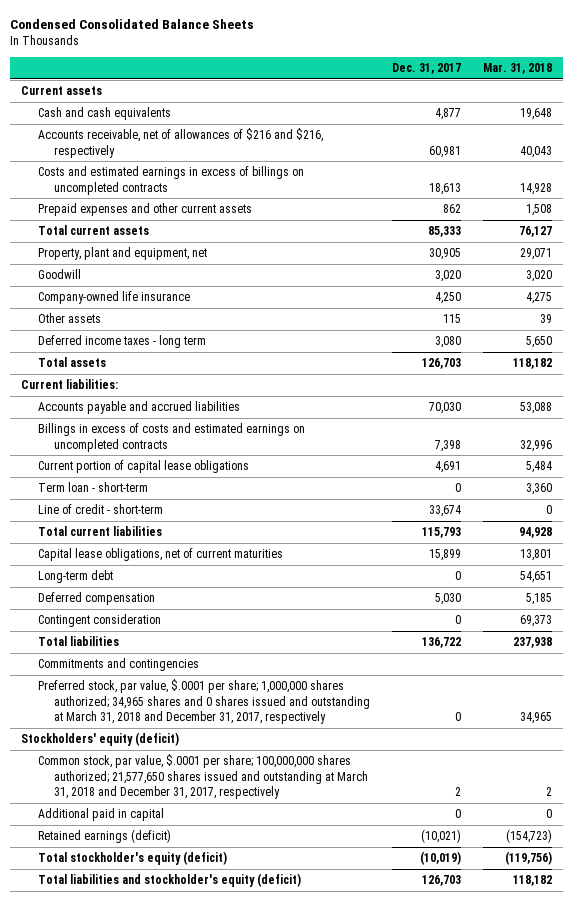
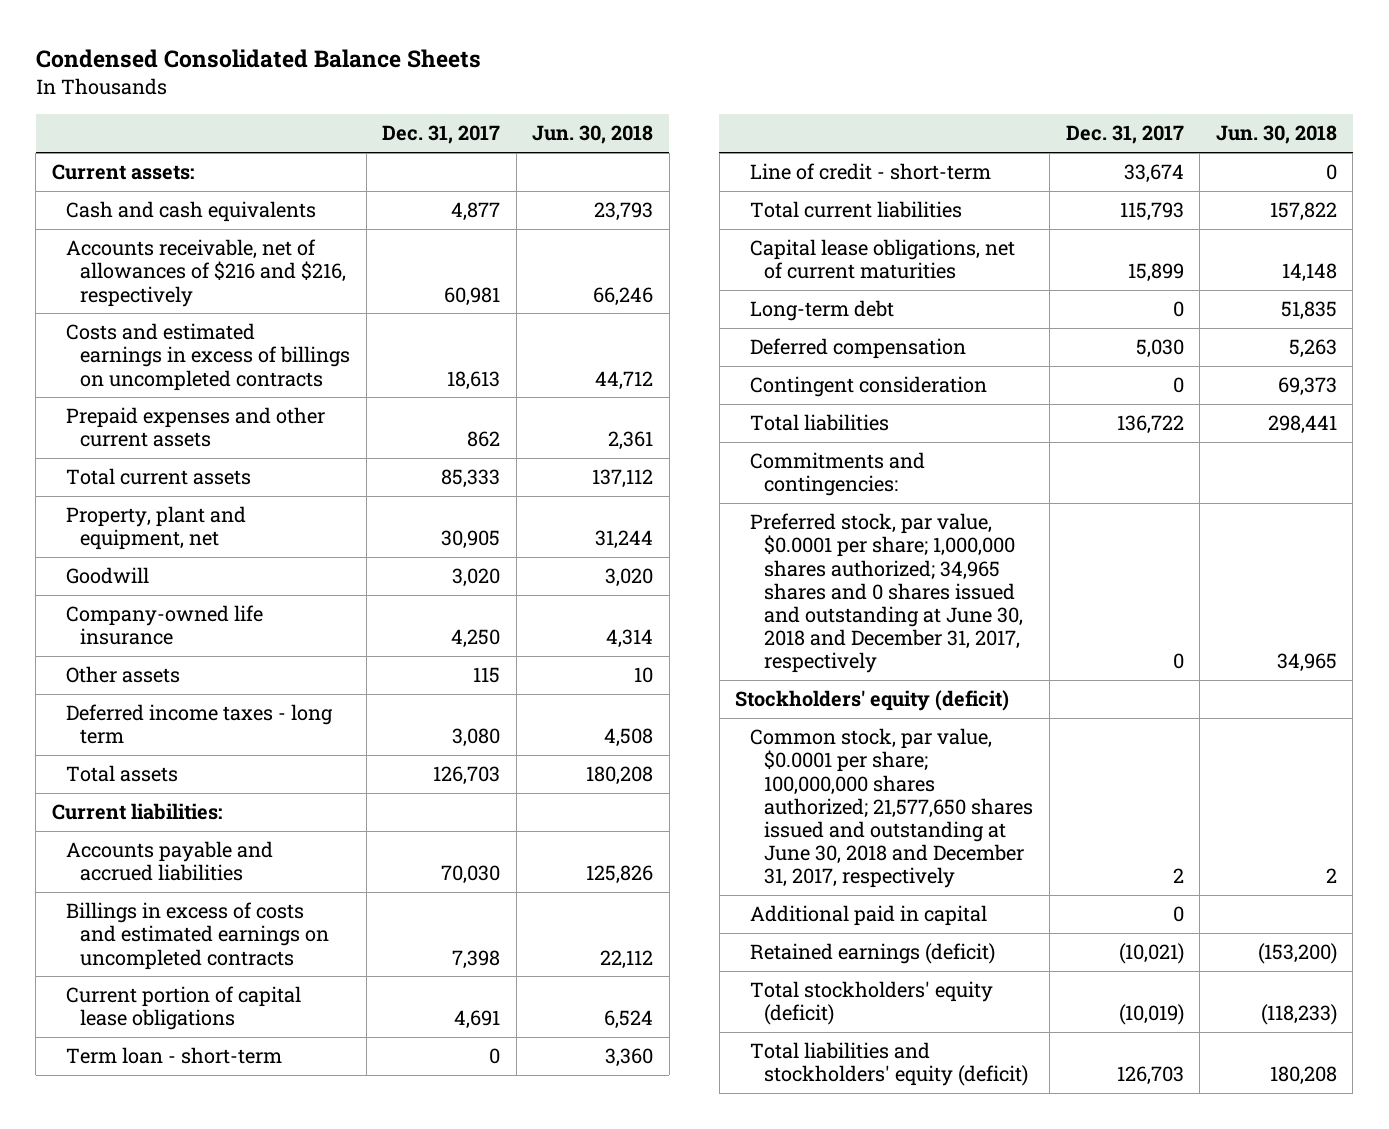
[482,62,552,74] Mar. 31, 2018 -> none
none -> [532,125,654,145] Jun. 30, 2018
[21,86,103,96] Current assets -> [51,164,194,181] Current assets:
[37,658,199,672] Commitments and contingencies -> [749,452,925,497] Commitments and contingencies:
[37,679,371,724] Preferred stock, par value, $.0001 per share; 1,000,000 shares authorized; 34,965 shares and 0 shares issued and outstanding at March 31, 2018 and December 31, 2017, respectively -> [749,513,1023,673] Preferred stock, par value, $0.0001 per share; 1,000,000 shares authorized; 34,965 shares and 0 shares issued and outstanding at June 30, 2018 and December 31, 2017, respectively
[37,754,369,799] Common stock, par value, $.0001 per share; 100,000,000 shares authorized; 21,577,650 shares issued and outstanding at March 31, 2018 and December 31, 2017, respectively -> [749,728,1033,888] Common stock, par value, $0.0001 per share; 100,000,000 shares authorized; 21,577,650 shares issued and outstanding at June 30, 2018 and December 31, 2017, respectively
[37,851,227,866] Total stockholder's equity (deficit) -> [749,981,993,1026] Total stockholders' equity (deficit)
[37,873,301,888] Total liabilities and stockholder's equity (deficit) -> [749,1042,1028,1087] Total liabilities and stockholders' equity (deficit)

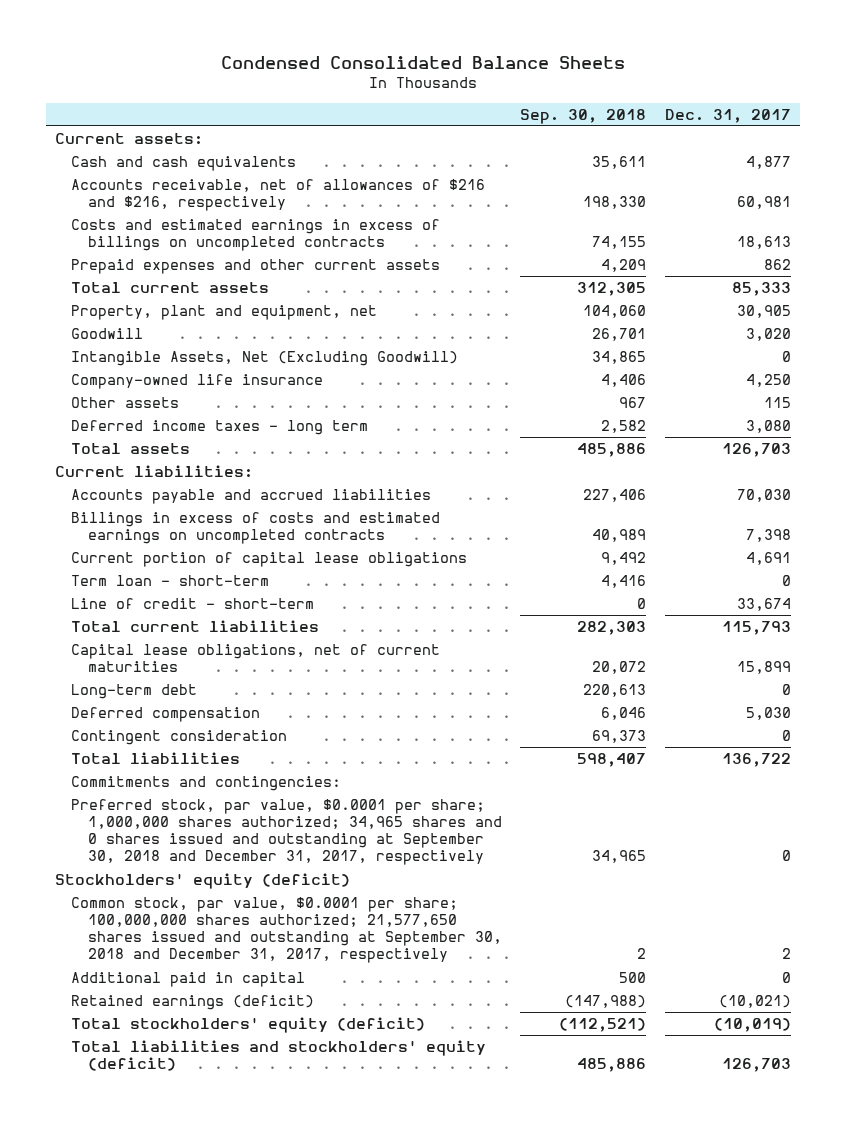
[532,125,654,145] Jun. 30, 2018 -> none
none -> [520,108,647,124] Sep. 30, 2018
none -> [71,351,459,367] Intangible Assets, Net (Excluding Goodwill)
[749,513,1023,673] Preferred stock, par value, $0.0001 per share; 1,000,000 shares authorized; 34,965 shares and 0 shares issued and outstanding at June 30, 2018 and December 31, 2017, respectively -> [71,799,502,866] Preferred stock, par value, $0.0001 per share; 1,000,000 shares authorized; 34,965 shares and 0 shares issued and outstanding at September 30, 2018 and December 31, 2017, respectively
[749,728,1033,888] Common stock, par value, $0.0001 per share; 100,000,000 shares authorized; 21,577,650 shares issued and outstanding at June 30, 2018 and December 31, 2017, respectively -> [71,897,502,964] Common stock, par value, $0.0001 per share; 100,000,000 shares authorized; 21,577,650 shares issued and outstanding at September 30, 2018 and December 31, 2017, respectively

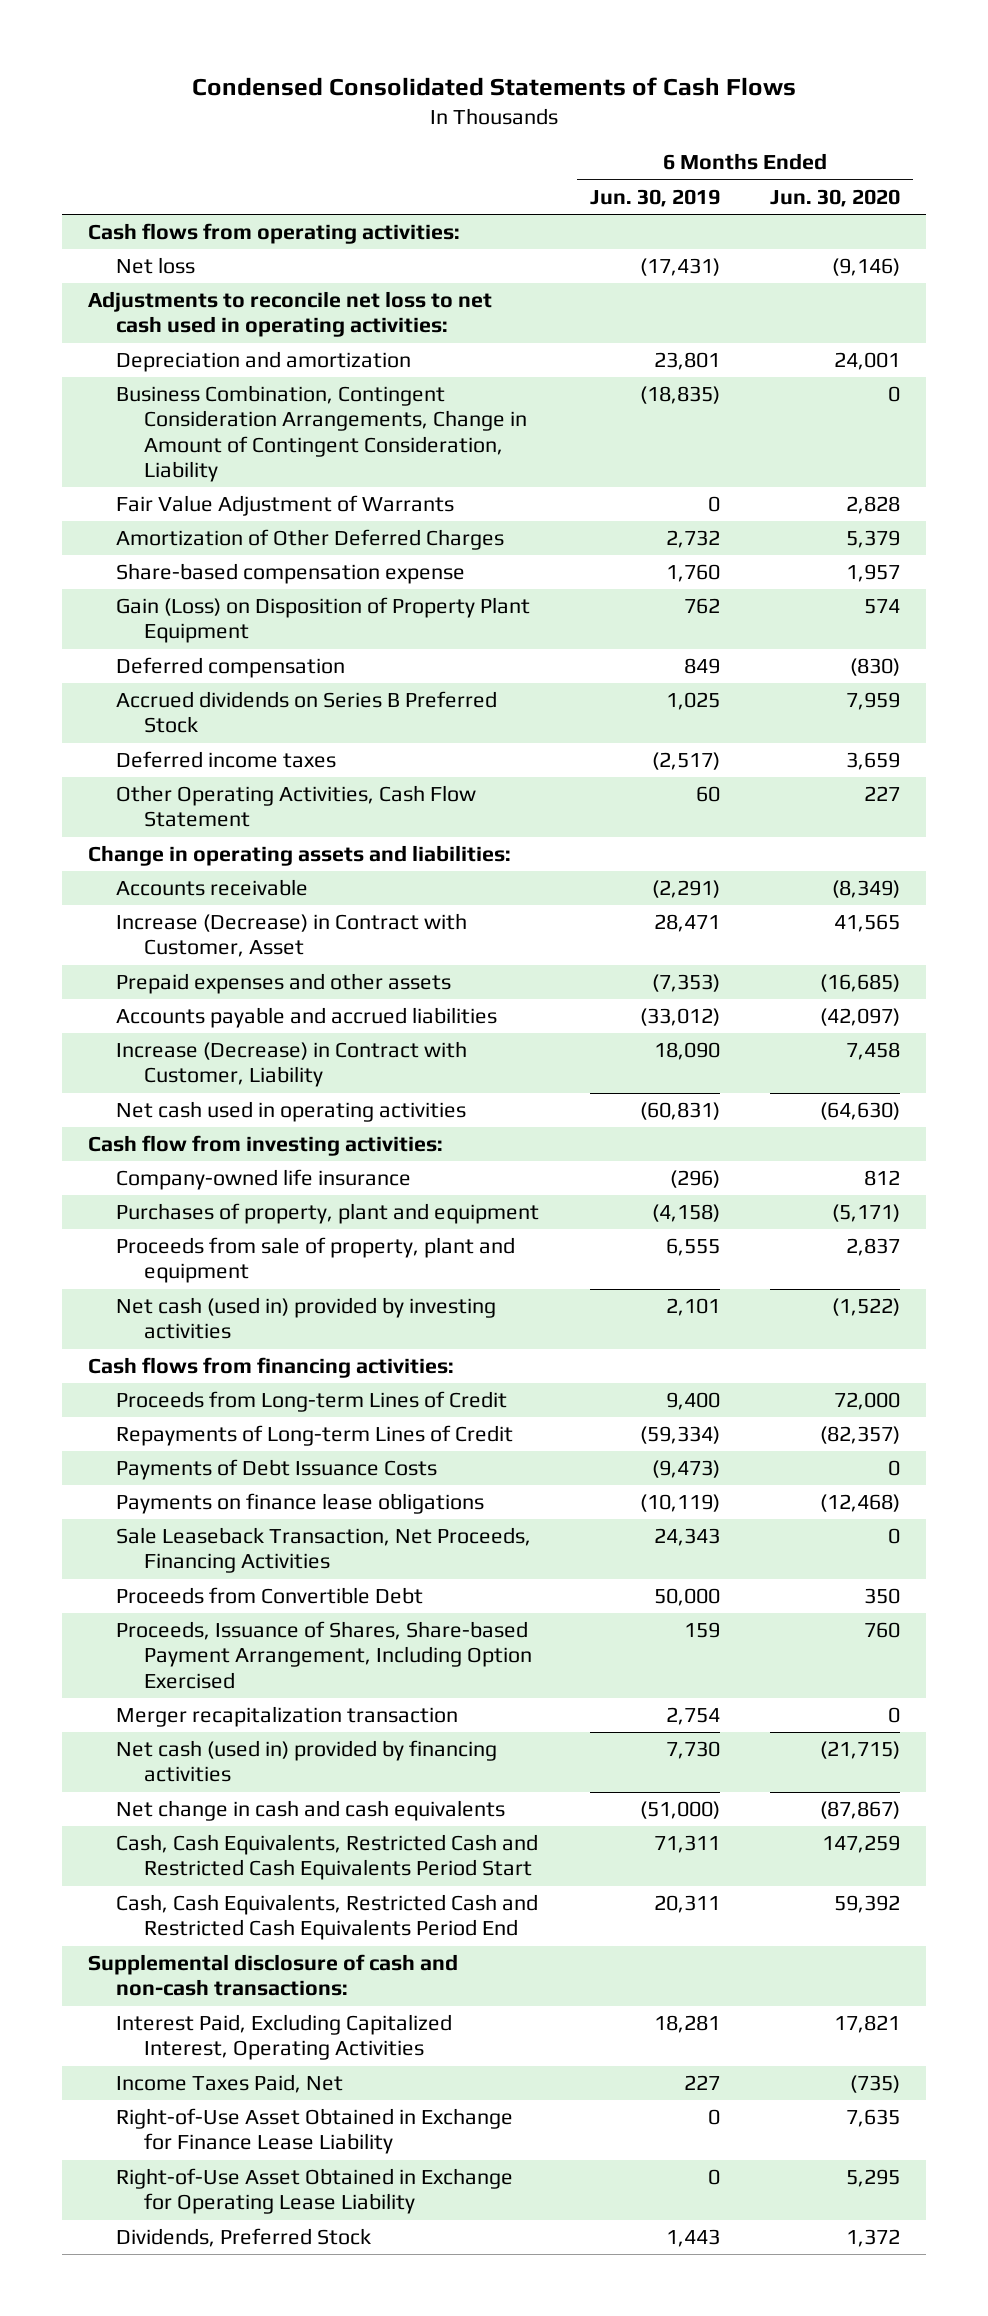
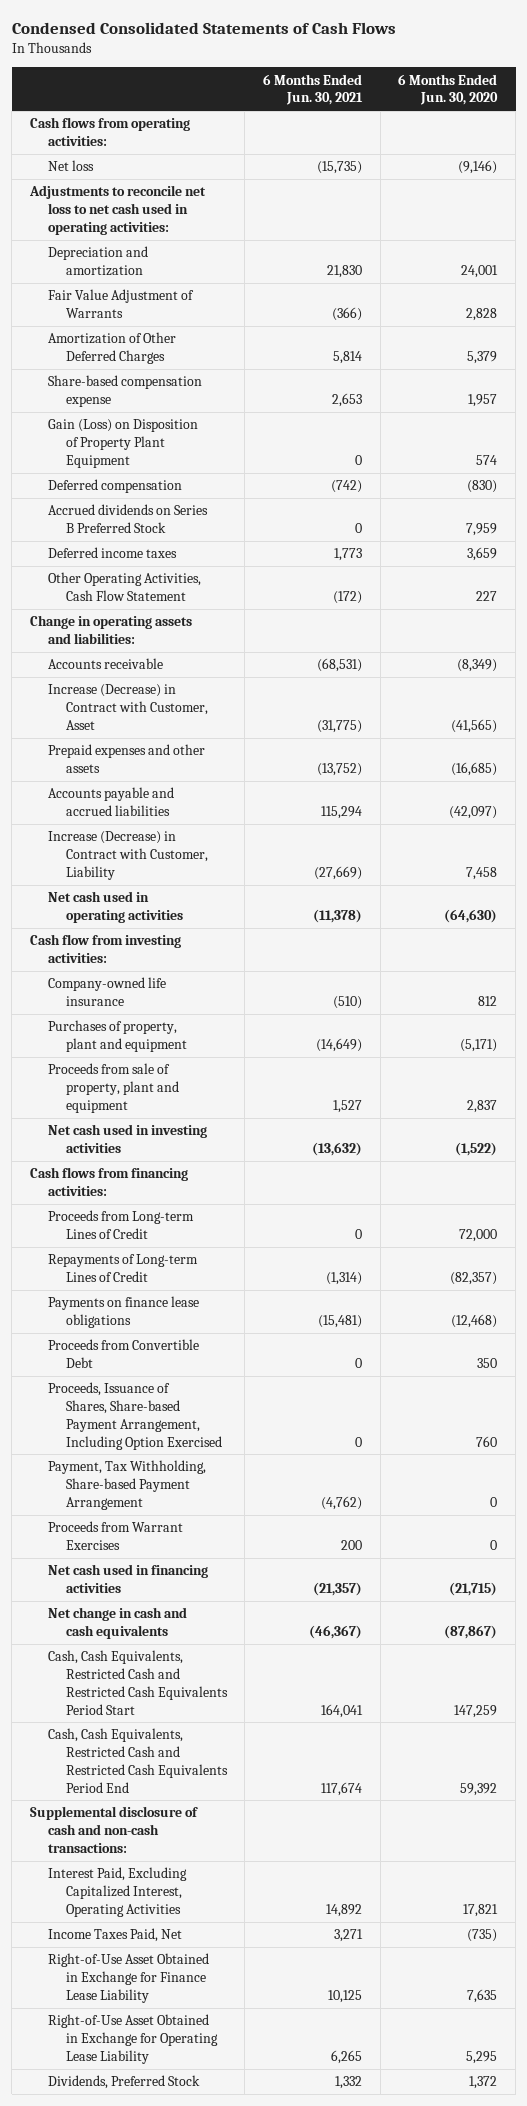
[589,188,720,207] Jun. 30, 2019 -> none
none -> [263,73,364,106] 6 Months Ended Jun. 30, 2021
[115,385,528,482] Business Combination, Contingent Consideration Arrangements, Change in Amount of Contingent Consideration, Liability -> none
[834,914,901,933] 41,565 -> [451,718,498,733] (41,565)
[115,1297,496,1340] Net cash (used in) provided by investing activities -> [47,1124,207,1154] Net cash used in investing activities
[115,1459,437,1481] Payments of Debt Issuance Costs -> none
[115,1527,531,1574] Sale Leaseback Transaction, Net Proceeds, Financing Activities -> none
[115,1706,458,1728] Merger recapitalization transaction -> none
none -> [47,1460,206,1510] Payment, Tax Withholding, Share-based Payment Arrangement
none -> [47,1521,183,1551] Proceeds from Warrant Exercises
[115,1740,497,1783] Net cash (used in) provided by financing activities -> [47,1564,208,1594] Net cash used in financing activities

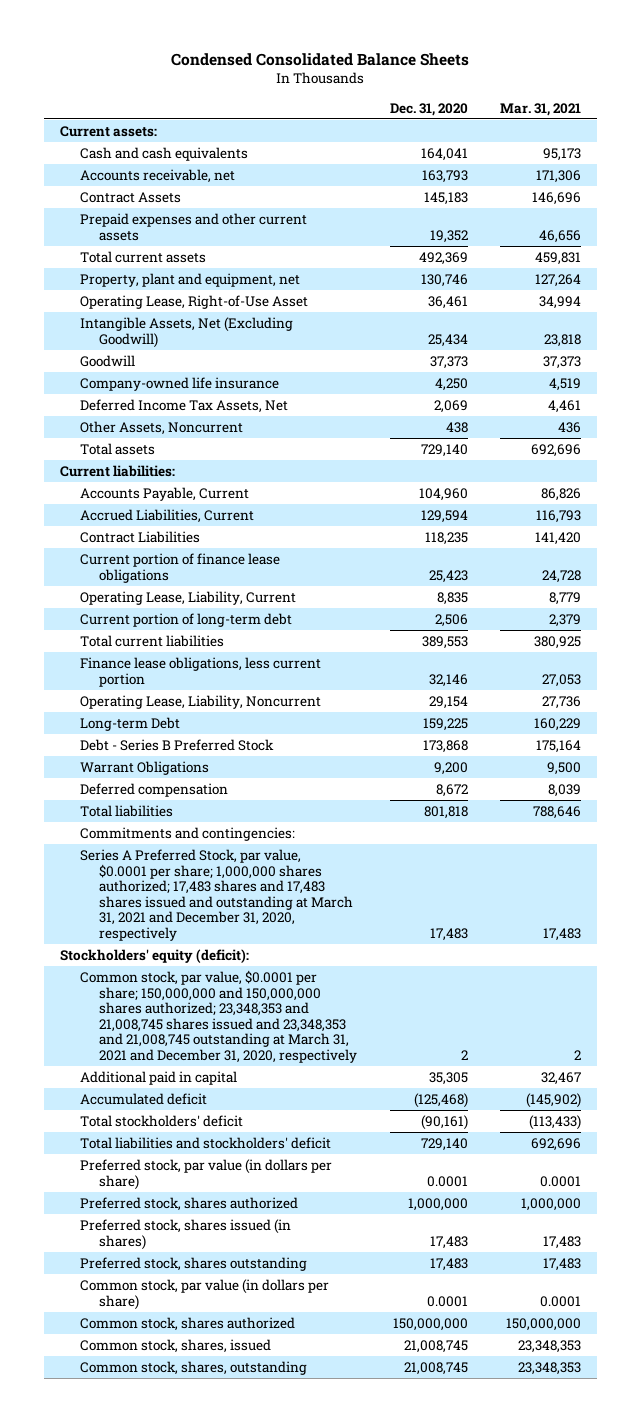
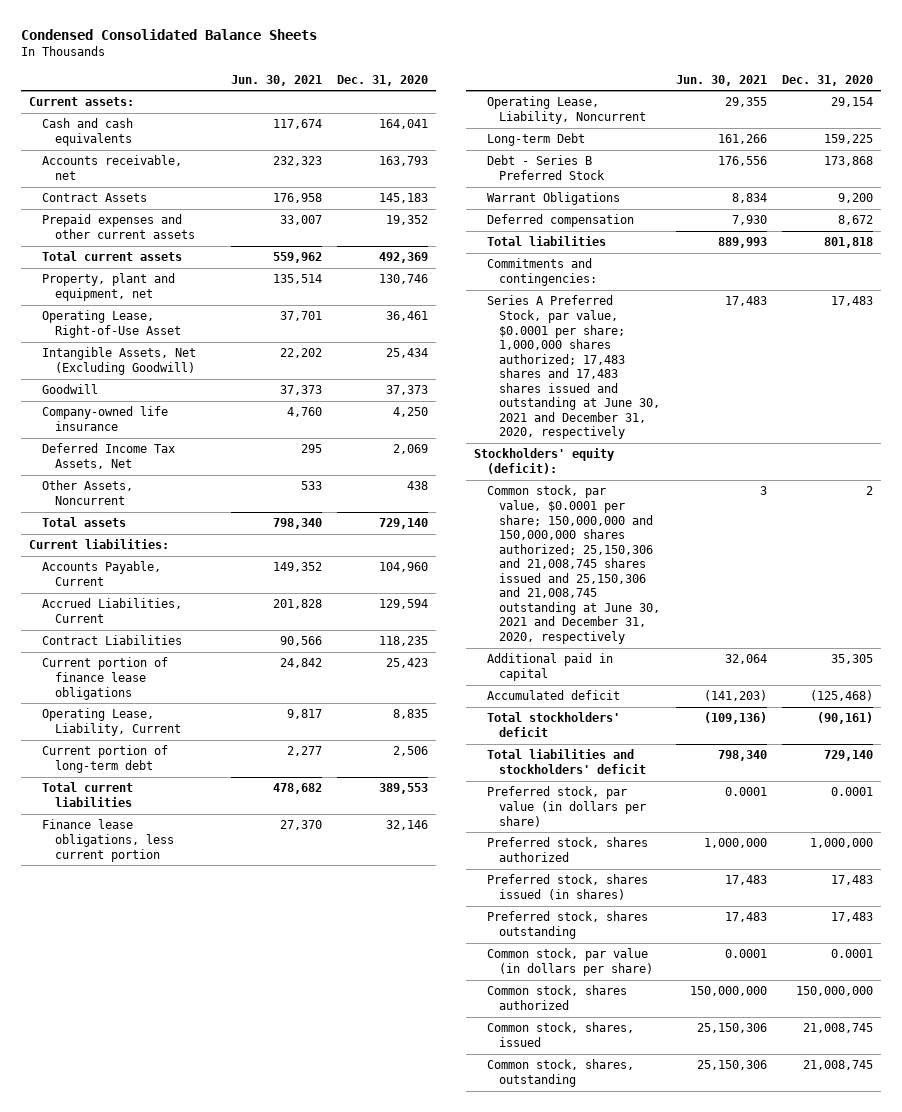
[499,102,581,116] Mar. 31, 2021 -> none
none -> [231,74,323,86] Jun. 30, 2021
[79,848,354,942] Series A Preferred Stock, par value, $0.0001 per share; 1,000,000 shares authorized; 17,483 shares and 17,483 shares issued and outstanding at March 31, 2021 and December 31, 2020, respectively -> [486,295,661,440] Series A Preferred Stock, par value, $0.0001 per share; 1,000,000 shares authorized; 17,483 shares and 17,483 shares issued and outstanding at June 30, 2021 and December 31, 2020, respectively
[79,969,358,1064] Common stock, par value, $0.0001 per share; 150,000,000 and 150,000,000 shares authorized; 23,348,353 and 21,008,745 shares issued and 23,348,353 and 21,008,745 outstanding at March 31, 2021 and December 31, 2020, respectively -> [486,485,661,644] Common stock, par value, $0.0001 per share; 150,000,000 and 150,000,000 shares authorized; 25,150,306 and 21,008,745 shares issued and 25,150,306 and 21,008,745 outstanding at June 30, 2021 and December 31, 2020, respectively

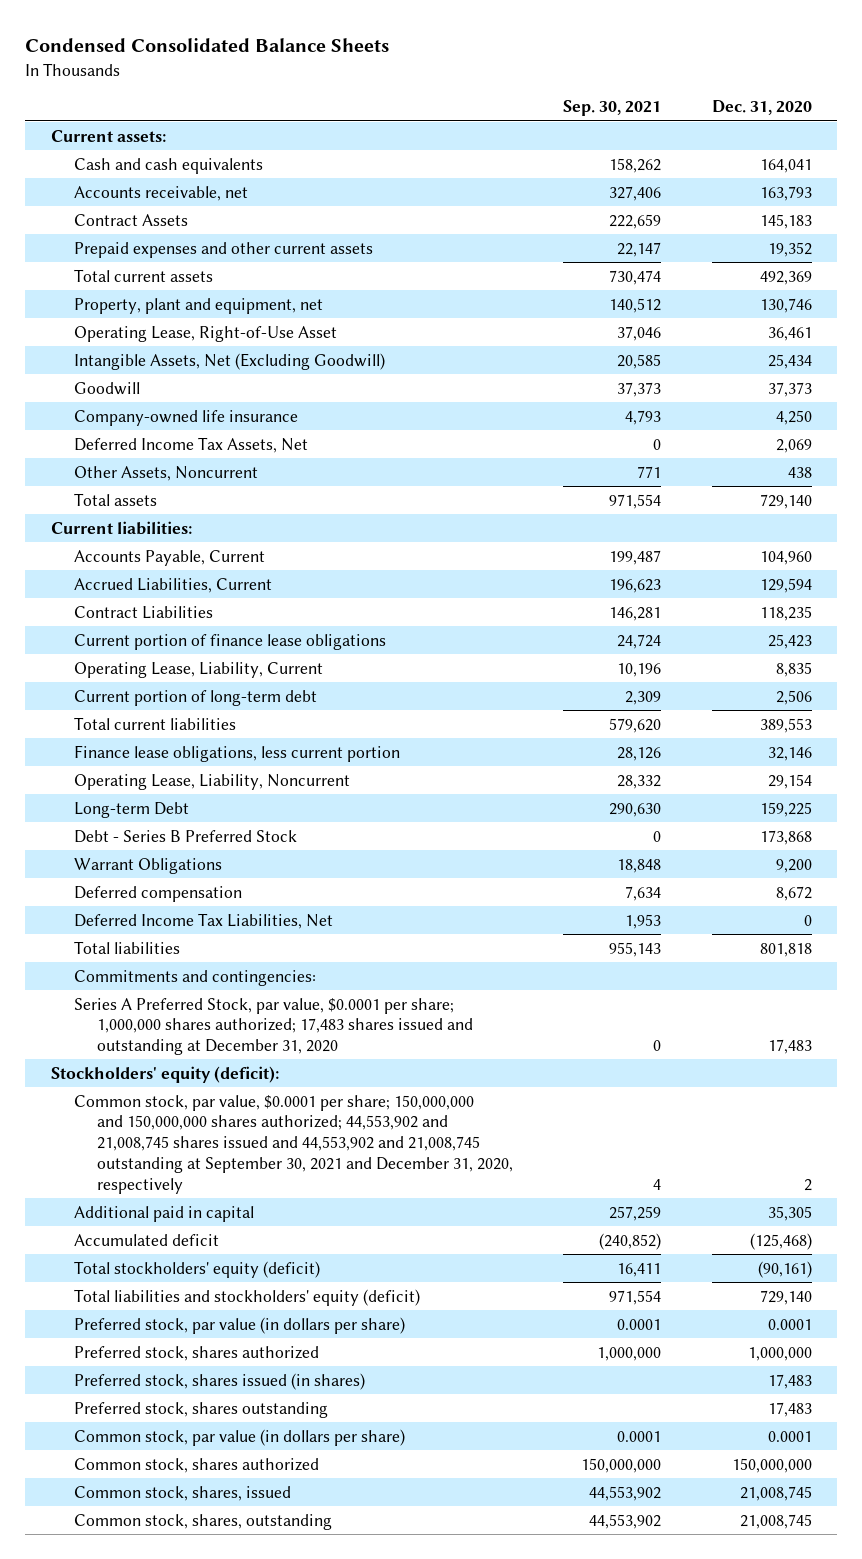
[231,74,323,86] Jun. 30, 2021 -> none
none -> [563,100,662,117] Sep. 30, 2021
none -> [73,912,333,929] Deferred Income Tax Liabilities, Net
[486,295,661,440] Series A Preferred Stock, par value, $0.0001 per share; 1,000,000 shares authorized; 17,483 shares and 17,483 shares issued and outstanding at June 30, 2021 and December 31, 2020, respectively -> [73,997,474,1056] Series A Preferred Stock, par value, $0.0001 per share; 1,000,000 shares authorized; 17,483 shares issued and outstanding at December 31, 2020
[486,485,661,644] Common stock, par value, $0.0001 per share; 150,000,000 and 150,000,000 shares authorized; 25,150,306 and 21,008,745 shares issued and 25,150,306 and 21,008,745 outstanding at June 30, 2021 and December 31, 2020, respectively -> [73,1094,514,1194] Common stock, par value, $0.0001 per share; 150,000,000 and 150,000,000 shares authorized; 44,553,902 and 21,008,745 shares issued and 44,553,902 and 21,008,745 outstanding at September 30, 2021 and December 31, 2020, respectively
[486,712,620,737] Total stockholders' deficit -> [73,1260,320,1278] Total stockholders' equity (deficit)
[486,749,647,774] Total liabilities and stockholders' deficit -> [73,1288,420,1306] Total liabilities and stockholders' equity (deficit)

